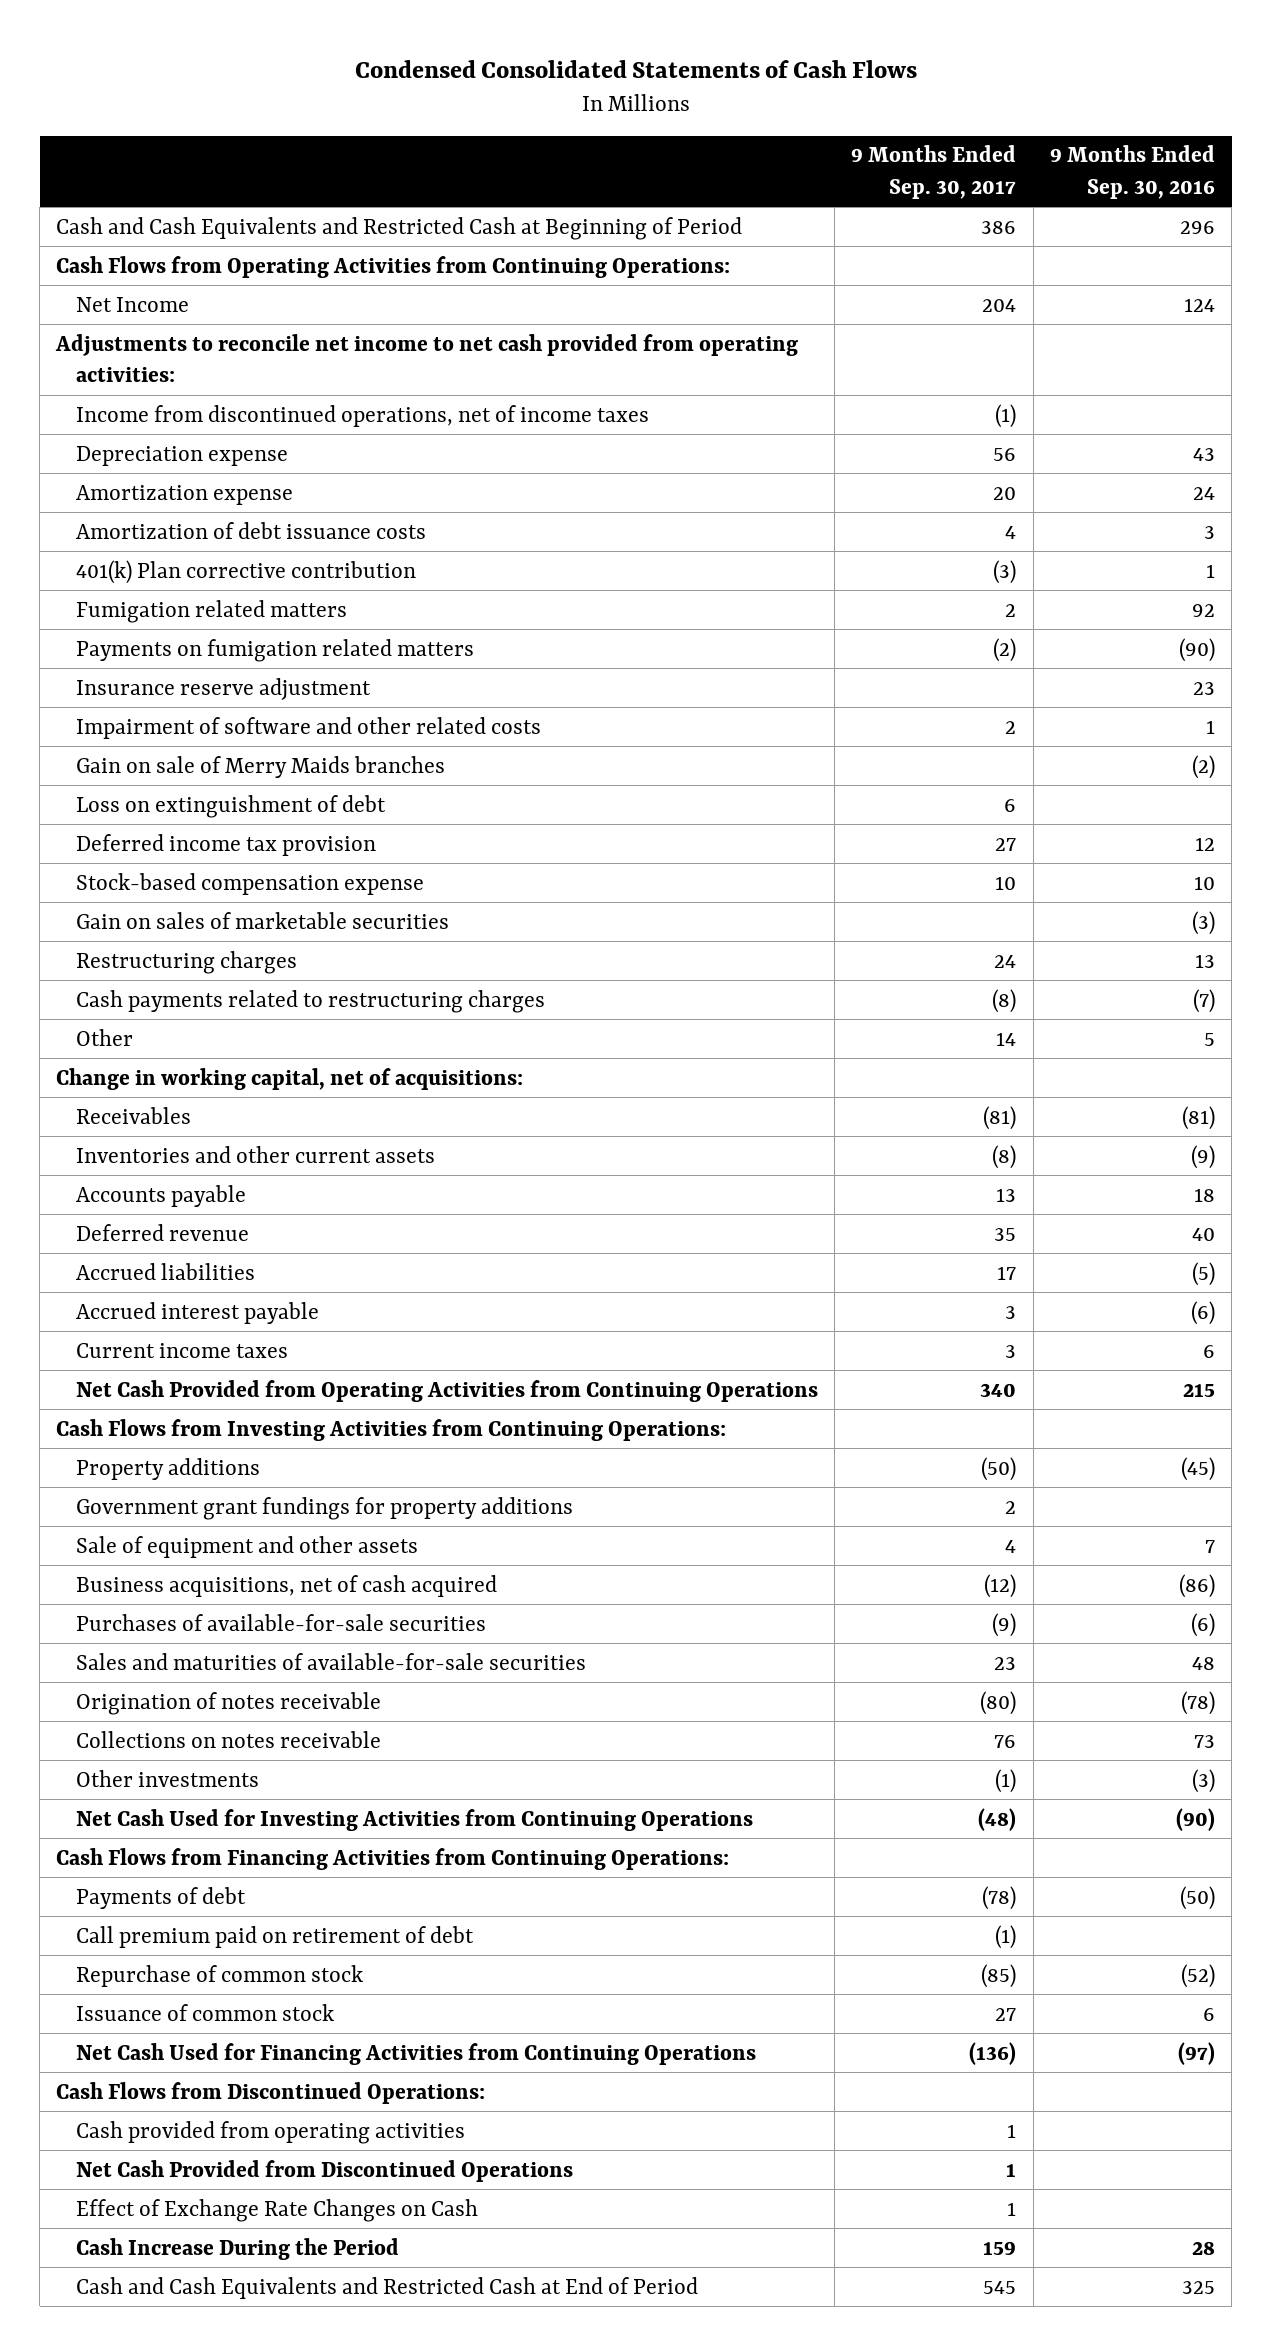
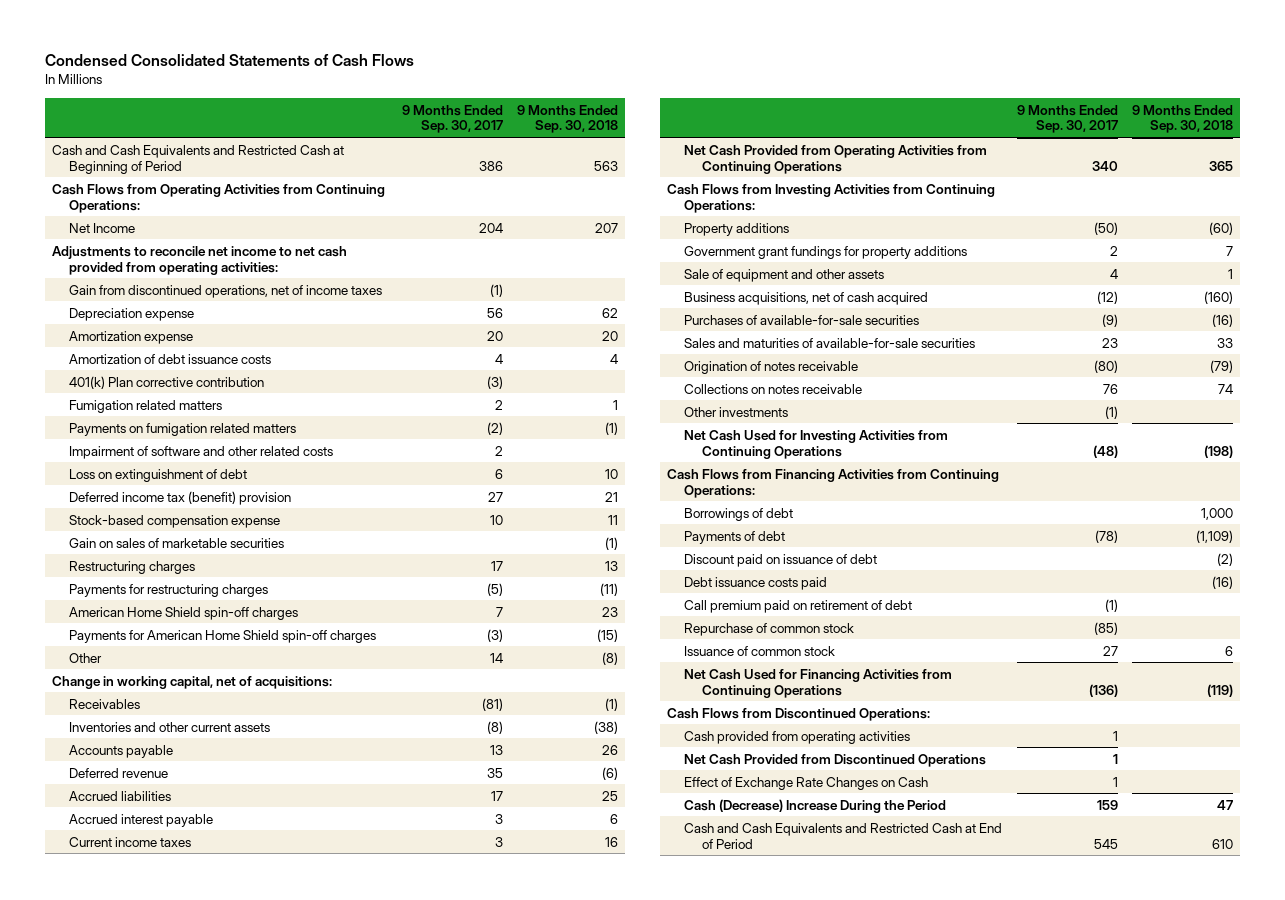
[1049,145,1215,199] 9 Months Ended Sep. 30, 2016 -> none
none -> [517,104,619,134] 9 Months Ended Sep. 30, 2018
[76,404,650,427] Income from discontinued operations, net of income taxes -> [69,284,383,298] Gain from discontinued operations, net of income taxes
[76,677,372,700] Insurance reserve adjustment -> none
[76,755,446,778] Gain on sale of Merry Maids branches -> none
[76,833,377,856] Deferred income tax provision -> [69,490,292,505] Deferred income tax (benefit) provision
[994,954,1017,968] 24 -> [490,560,503,571] 17
[76,989,546,1013] Cash payments related to restructuring charges -> [69,583,269,597] Payments for restructuring charges
[992,988,1017,1013] (8) -> [486,582,503,596] (5)
none -> [69,606,299,620] American Home Shield spin-off charges
none -> [69,629,377,643] Payments for American Home Shield spin-off charges
none -> [684,507,794,521] Borrowings of debt
none -> [684,553,878,567] Discount paid on issuance of debt
none -> [684,576,828,590] Debt issuance costs paid
[76,2237,400,2260] Cash Increase During the Period -> [684,798,947,813] Cash (Decrease) Increase During the Period

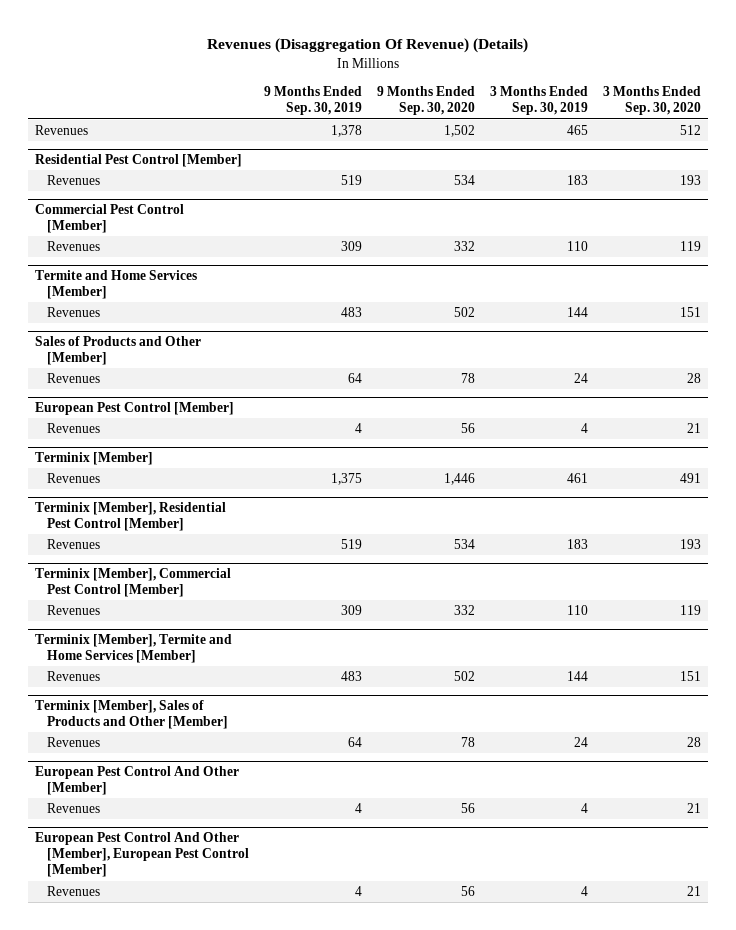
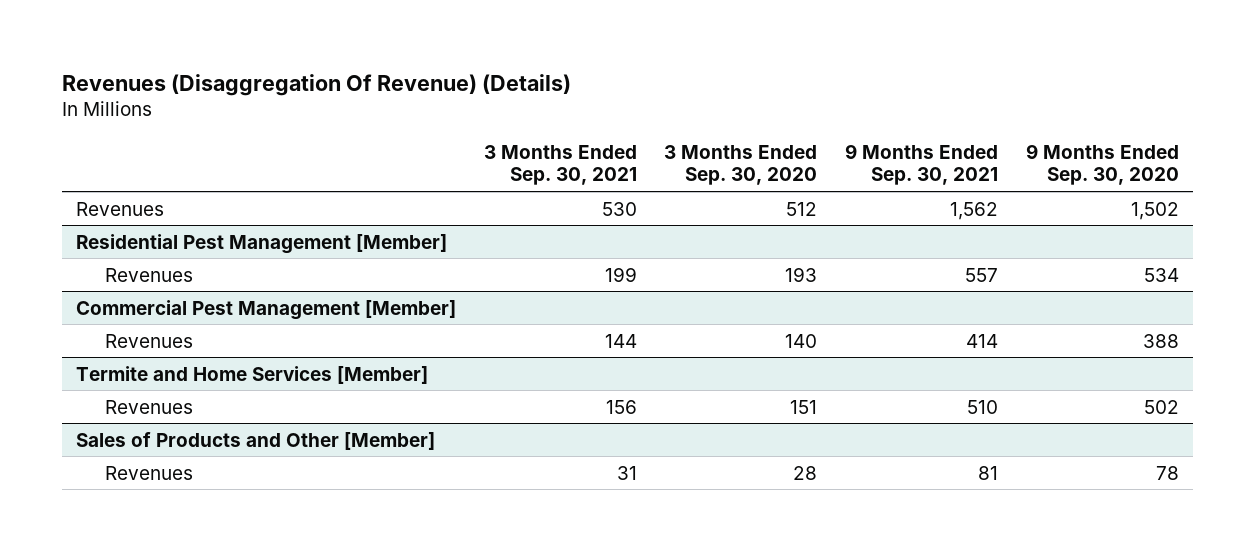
[263,86,362,116] 9 Months Ended Sep. 30, 2019 -> none
[489,86,588,116] 3 Months Ended Sep. 30, 2019 -> none
none -> [483,144,637,186] 3 Months Ended Sep. 30, 2021
none -> [845,143,999,186] 9 Months Ended Sep. 30, 2021
[35,154,243,168] Residential Pest Control [Member] -> [75,233,447,254] Residential Pest Management [Member]
[35,204,185,234] Commercial Pest Control [Member] -> [75,299,456,320] Commercial Pest Management [Member]
[453,241,475,252] 332 -> [1143,333,1180,348] 388
[679,241,701,252] 119 -> [785,333,818,348] 140
[35,402,235,416] European Pest Control [Member] -> none
[46,423,100,434] Revenues -> none
[35,452,154,466] Terminix [Member] -> none
[46,473,100,484] Revenues -> none
[35,502,227,532] Terminix [Member], Residential Pest Control [Member] -> none
[46,539,100,550] Revenues -> none
[35,568,232,598] Terminix [Member], Commercial Pest Control [Member] -> none
[46,605,100,616] Revenues -> none
[35,634,233,664] Terminix [Member], Termite and Home Services [Member] -> none
[46,671,100,682] Revenues -> none
[35,700,228,730] Terminix [Member], Sales of Products and Other [Member] -> none
[46,737,100,748] Revenues -> none
[35,766,240,796] European Pest Control And Other [Member] -> none
[46,803,100,814] Revenues -> none
[35,832,249,878] European Pest Control And Other [Member], European Pest Control [Member] -> none
[46,886,100,897] Revenues -> none

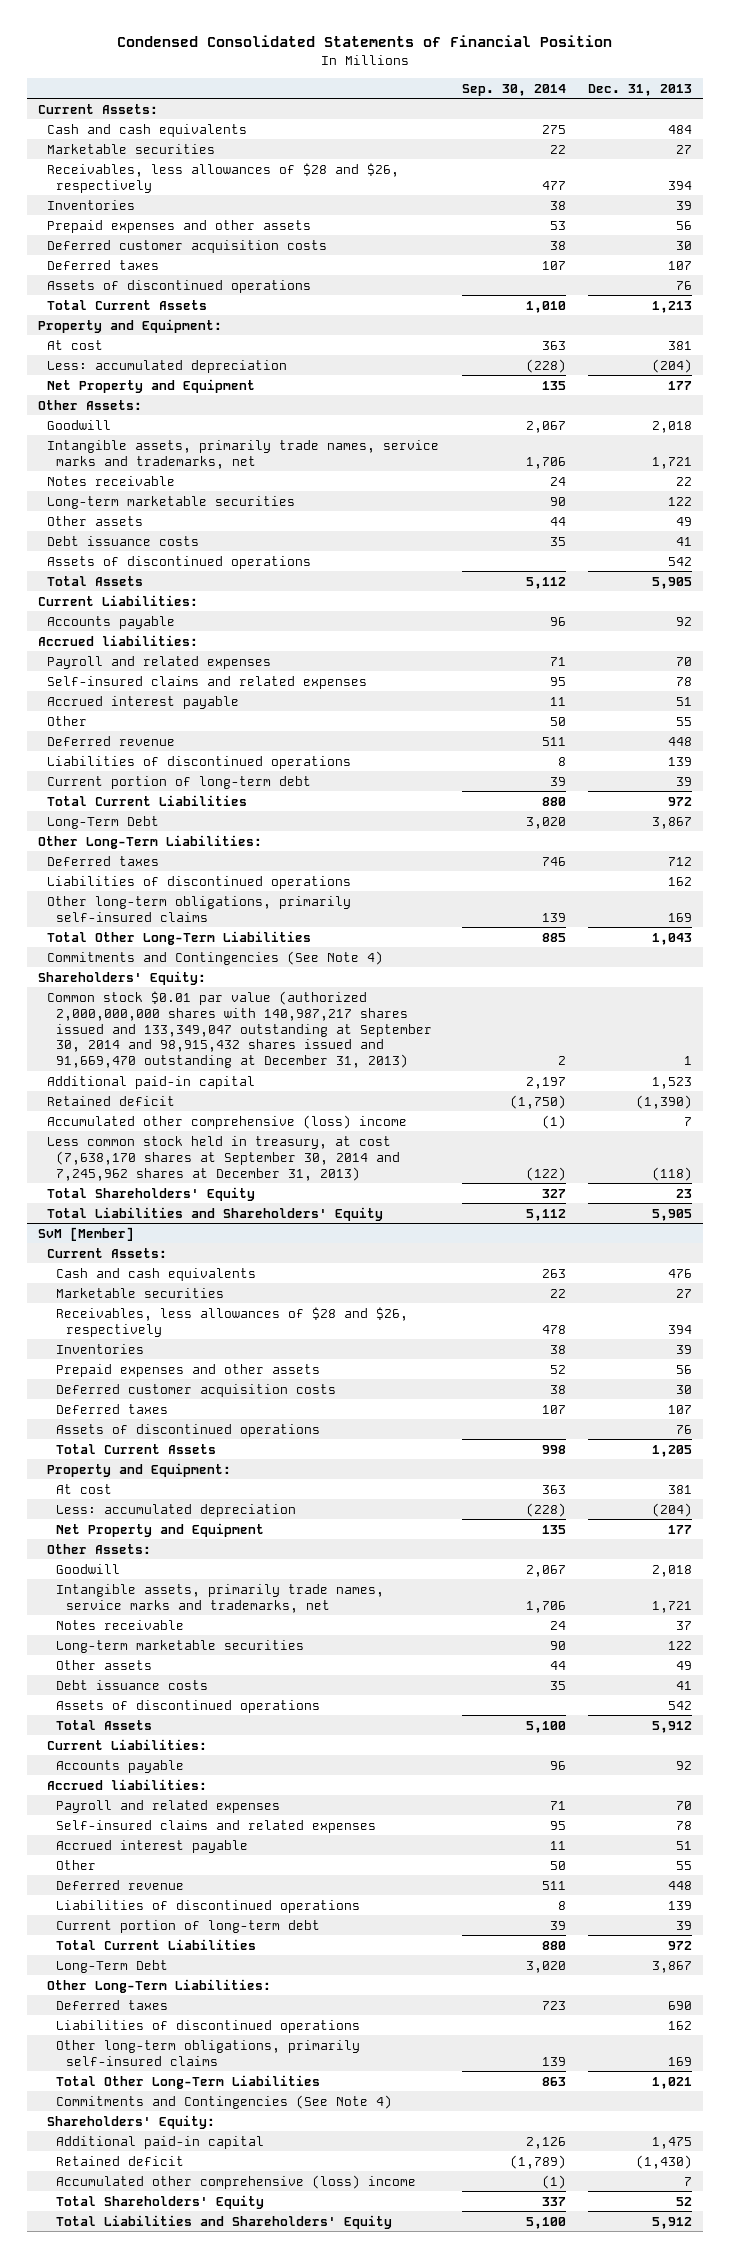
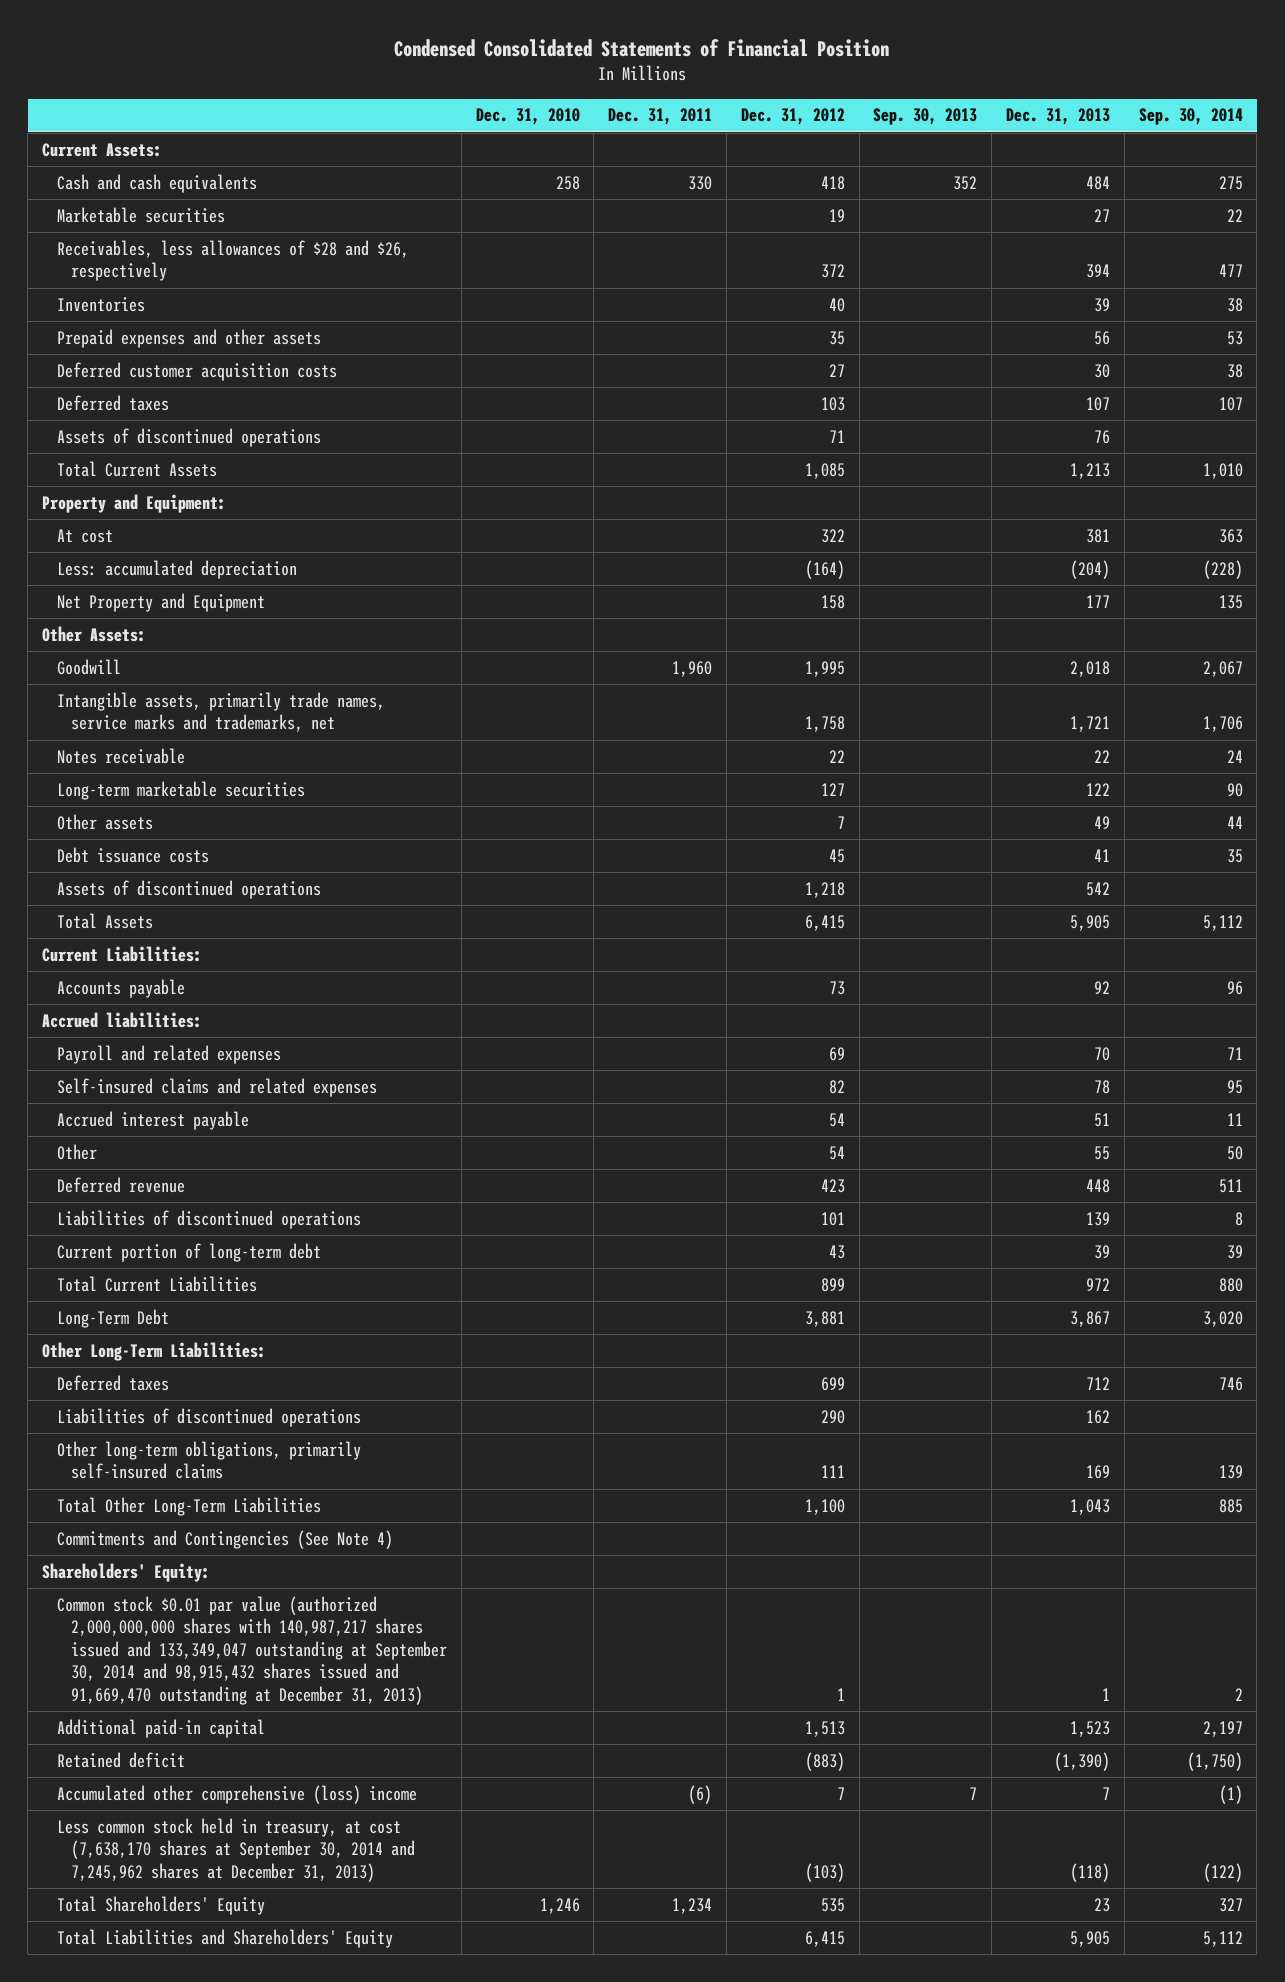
none -> [475,108,580,126] Dec. 31, 2010
none -> [608,108,713,126] Dec. 31, 2011
none -> [740,108,845,126] Dec. 31, 2012
none -> [873,108,978,126] Sep. 30, 2013
[37,1226,134,1241] SvM [Member] -> none
[47,1247,168,1258] Current Assets: -> none
[56,1267,257,1281] Cash and cash equivalents -> none
[56,1287,225,1298] Marketable securities -> none
[56,1306,409,1337] Receivables, less allowances of $28 and $26, respectively -> none
[56,1343,145,1354] Inventories -> none
[56,1363,321,1377] Prepaid expenses and other assets -> none
[56,1383,337,1397] Deferred customer acquisition costs -> none
[56,1403,169,1414] Deferred taxes -> none
[56,1423,321,1437] Assets of discontinued operations -> none
[56,1443,217,1454] Total Current Assets -> none
[47,1462,232,1477] Property and Equipment: -> none
[56,1483,113,1494] At cost -> none
[56,1503,297,1517] Less: accumulated depreciation -> none
[56,1522,265,1537] Net Property and Equipment -> none
[47,1543,152,1554] Other Assets: -> none
[56,1563,121,1574] Goodwill -> none
[56,1583,385,1613] Intangible assets, primarily trade names, service marks and trademarks, net -> none
[56,1619,185,1630] Notes receivable -> none
[56,1639,305,1653] Long-term marketable securities -> none
[56,1659,153,1670] Other assets -> none
[56,1679,209,1690] Debt issuance costs -> none
[56,1699,321,1713] Assets of discontinued operations -> none
[56,1719,153,1730] Total Assets -> none
[47,1738,208,1750] Current Liabilities: -> none
[56,1759,185,1773] Accounts payable -> none
[47,1778,208,1790] Accrued liabilities: -> none
[56,1799,281,1813] Payroll and related expenses -> none
[56,1819,377,1833] Self-insured claims and related expenses -> none
[56,1839,249,1853] Accrued interest payable -> none
[56,1859,97,1870] Other -> none
[56,1879,185,1890] Deferred revenue -> none
[56,1899,361,1913] Liabilities of discontinued operations -> none
[56,1919,321,1933] Current portion of long-term debt -> none
[56,1938,257,1950] Total Current Liabilities -> none
[56,1959,169,1973] Long-Term Debt -> none
[47,1978,272,1993] Other Long-Term Liabilities: -> none
[56,1999,169,2010] Deferred taxes -> none
[56,2019,361,2033] Liabilities of discontinued operations -> none
[56,2039,361,2066] Other long-term obligations, primarily self-insured claims -> none
[56,2074,321,2089] Total Other Long-Term Liabilities -> none
[56,2094,393,2109] Commitments and Contingencies (See Note 4) -> none
[47,2114,216,2129] Shareholders' Equity: -> none
[56,2135,265,2149] Additional paid-in capital -> none
[56,2155,185,2166] Retained deficit -> none
[56,2174,417,2189] Accumulated other comprehensive (loss) income -> none
[56,2194,265,2209] Total Shareholders' Equity -> none
[56,2214,393,2229] Total Liabilities and Shareholders' Equity -> none

